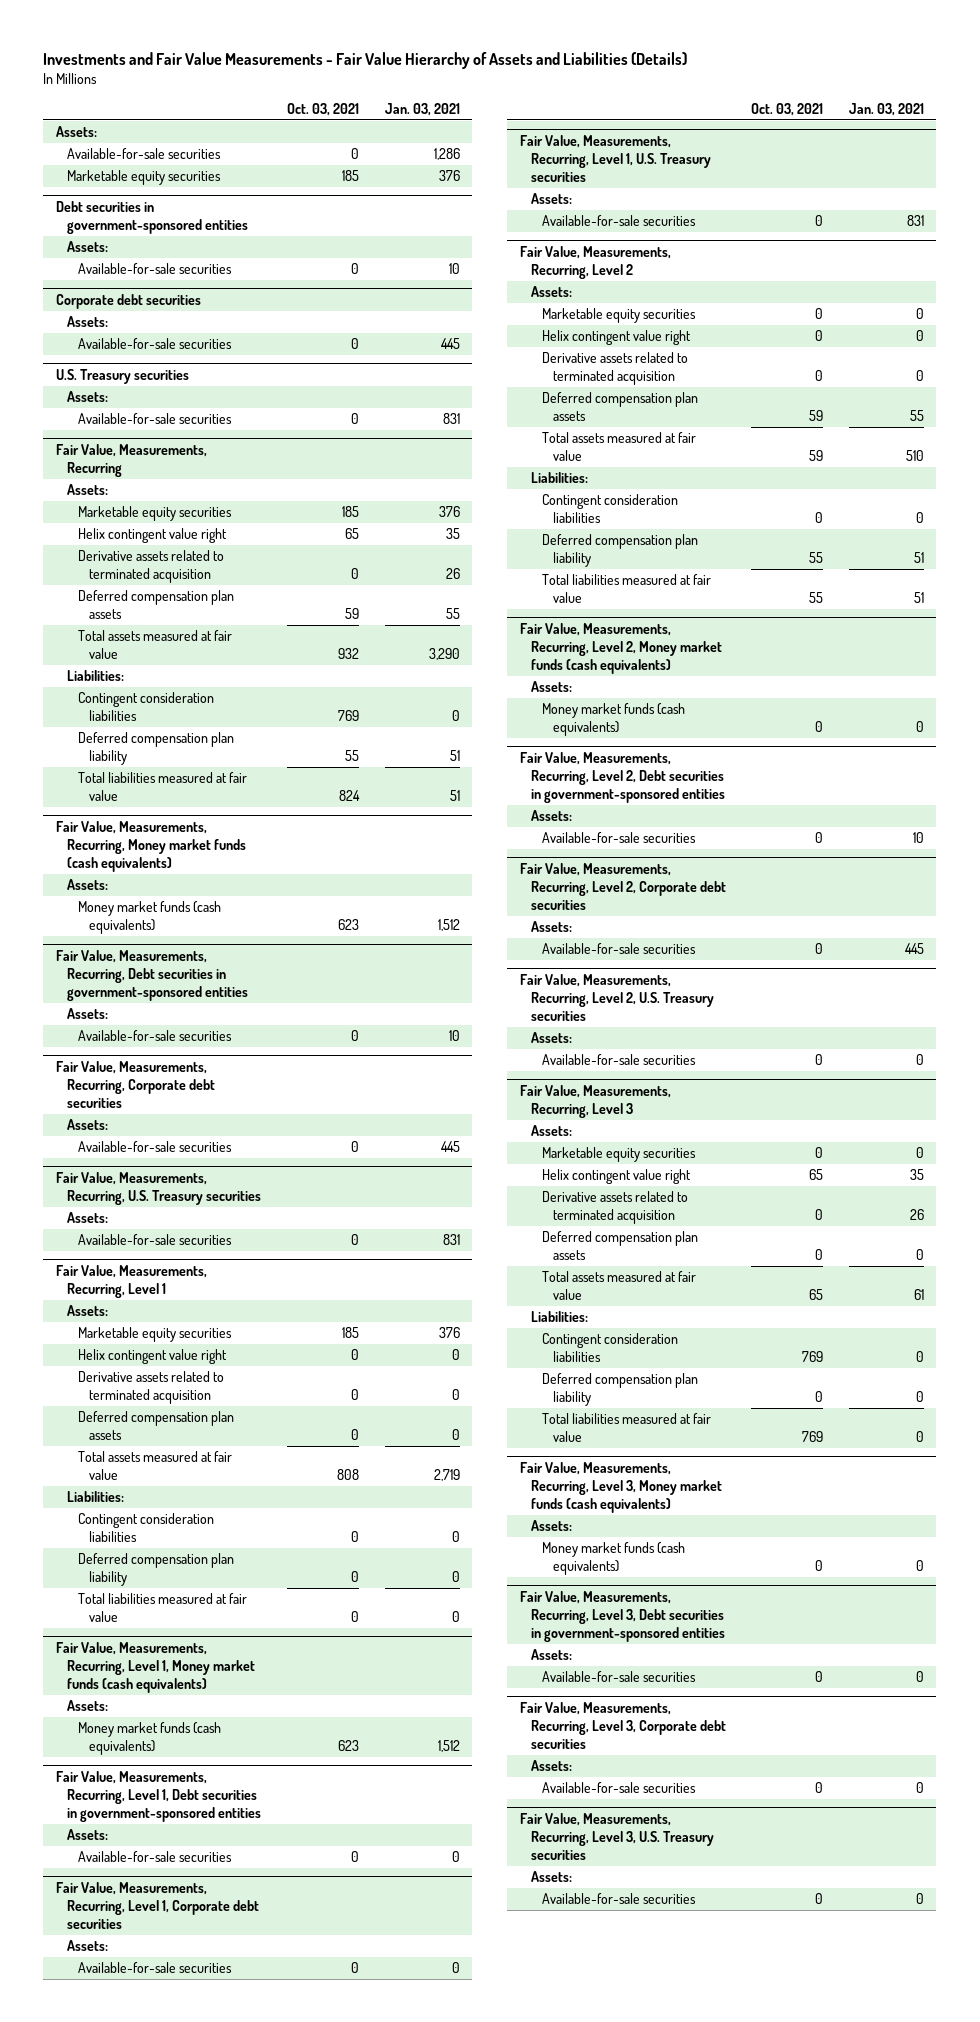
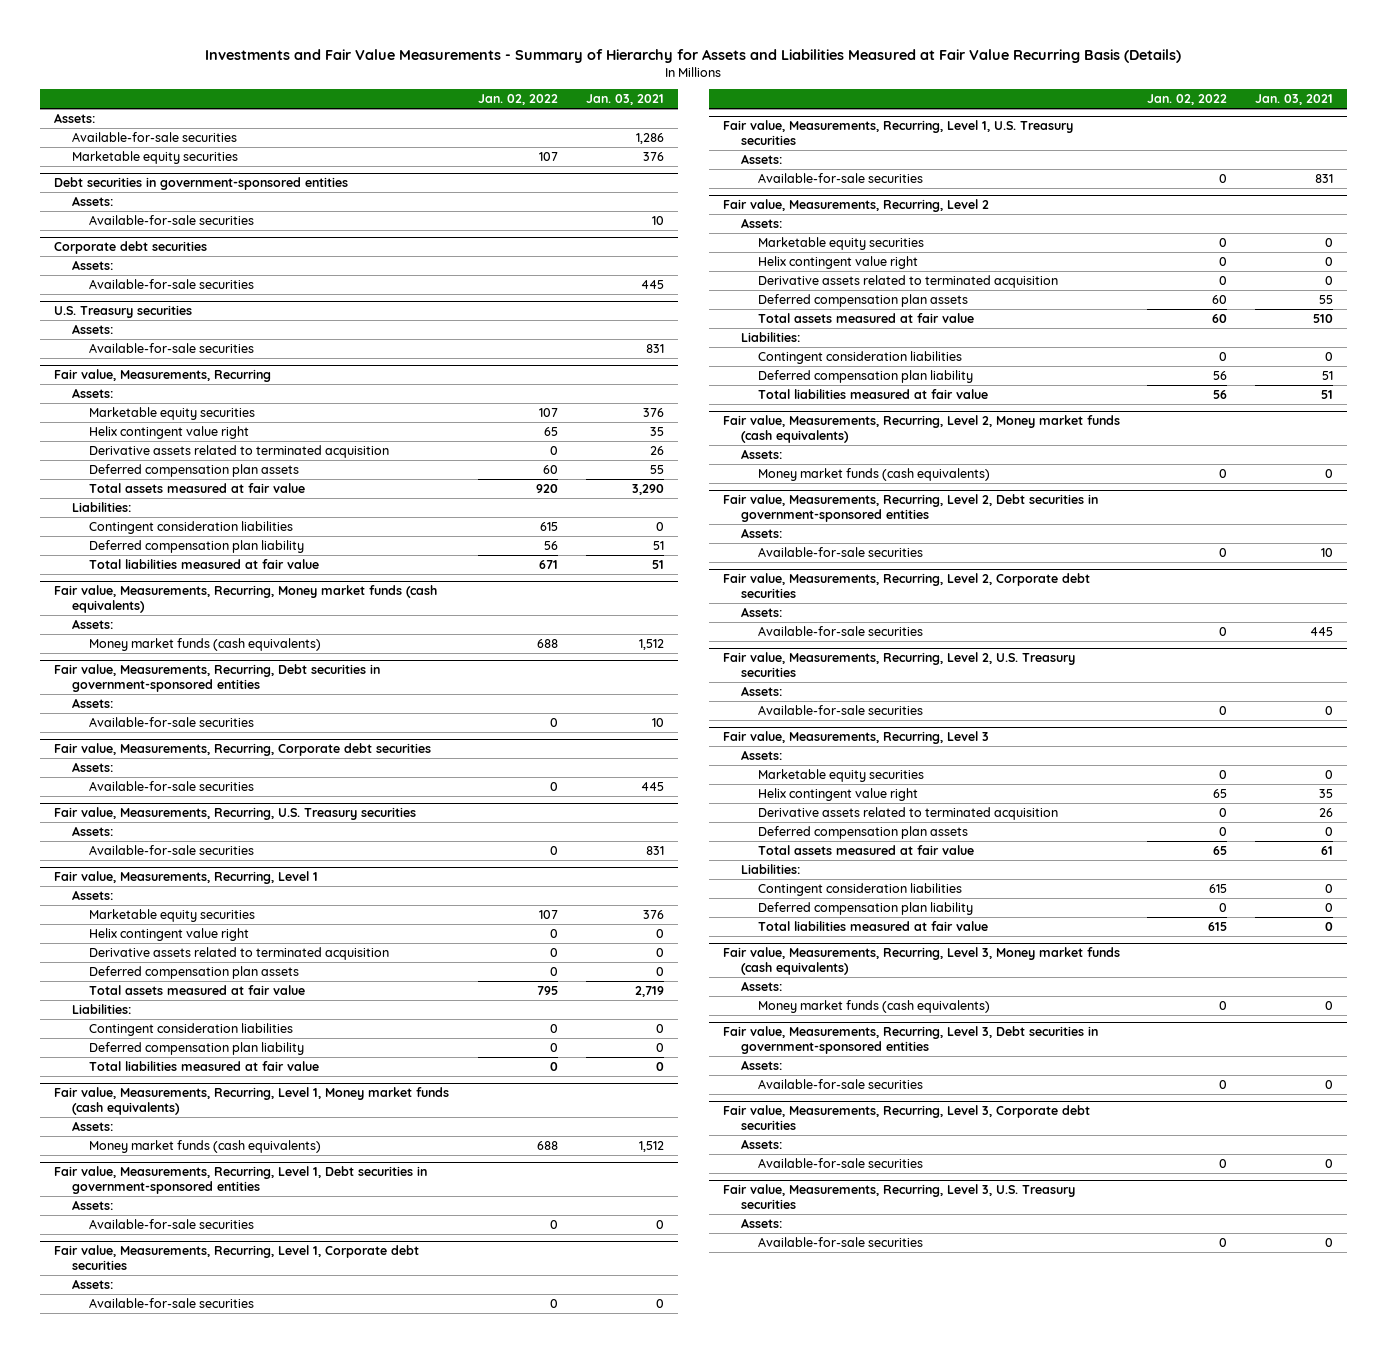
[43,51,688,69] Investments and Fair Value Measurements - Fair Value Hierarchy of Assets and Liabilities (Details) -> [205,48,1182,63] Investments and Fair Value Measurements - Summary of Hierarchy for Assets and Liabilities Measured at Fair Value Recurring Basis (Details)
[287,102,360,116] Oct. 03, 2021 -> none
none -> [478,94,559,106] Jan. 02, 2022
[55,444,207,477] Fair Value, Measurements, Recurring -> [53,369,271,383] Fair value, Measurements, Recurring
[55,821,247,872] Fair Value, Measurements, Recurring, Money market funds (cash equivalents) -> [53,585,437,614] Fair value, Measurements, Recurring, Money market funds (cash equivalents)
[55,950,249,1001] Fair Value, Measurements, Recurring, Debt securities in government-sponsored entities -> [53,664,380,693] Fair value, Measurements, Recurring, Debt securities in government-sponsored entities
[55,1061,216,1108] Fair Value, Measurements, Recurring, Corporate debt securities -> [53,743,431,757] Fair value, Measurements, Recurring, Corporate debt securities
[55,1172,262,1205] Fair Value, Measurements, Recurring, U.S. Treasury securities -> [53,807,416,821] Fair value, Measurements, Recurring, U.S. Treasury securities
[55,1265,207,1298] Fair Value, Measurements, Recurring, Level 1 -> [53,871,318,885] Fair value, Measurements, Recurring, Level 1
[55,1642,256,1693] Fair Value, Measurements, Recurring, Level 1, Money market funds (cash equivalents) -> [53,1087,449,1116] Fair value, Measurements, Recurring, Level 1, Money market funds (cash equivalents)
[55,1771,262,1822] Fair Value, Measurements, Recurring, Level 1, Debt securities in government-sponsored entities -> [53,1166,427,1195] Fair value, Measurements, Recurring, Level 1, Debt securities in government-sponsored entities
[55,1882,260,1929] Fair Value, Measurements, Recurring, Level 1, Corporate debt securities -> [53,1245,419,1271] Fair value, Measurements, Recurring, Level 1, Corporate debt securities
[519,135,711,182] Fair Value, Measurements, Recurring, Level 1, U.S. Treasury securities -> [722,120,1073,146] Fair value, Measurements, Recurring, Level 1, U.S. Treasury securities
[519,246,671,279] Fair Value, Measurements, Recurring, Level 2 -> [722,199,989,213] Fair value, Measurements, Recurring, Level 2
[519,623,722,674] Fair Value, Measurements, Recurring, Level 2, Money market funds (cash equivalents) -> [722,415,1120,444] Fair value, Measurements, Recurring, Level 2, Money market funds (cash equivalents)
[519,752,725,803] Fair Value, Measurements, Recurring, Level 2, Debt securities in government-sponsored entities -> [722,494,1098,523] Fair value, Measurements, Recurring, Level 2, Debt securities in government-sponsored entities
[519,863,726,910] Fair Value, Measurements, Recurring, Level 2, Corporate debt securities -> [722,573,1090,599] Fair value, Measurements, Recurring, Level 2, Corporate debt securities
[519,974,714,1021] Fair Value, Measurements, Recurring, Level 2, U.S. Treasury securities -> [722,652,1075,678] Fair value, Measurements, Recurring, Level 2, U.S. Treasury securities
[519,1085,671,1118] Fair Value, Measurements, Recurring, Level 3 -> [722,731,989,745] Fair value, Measurements, Recurring, Level 3
[519,1462,722,1513] Fair Value, Measurements, Recurring, Level 3, Money market funds (cash equivalents) -> [722,947,1120,976] Fair value, Measurements, Recurring, Level 3, Money market funds (cash equivalents)
[519,1591,725,1642] Fair Value, Measurements, Recurring, Level 3, Debt securities in government-sponsored entities -> [722,1026,1098,1055] Fair value, Measurements, Recurring, Level 3, Debt securities in government-sponsored entities
[519,1702,726,1749] Fair Value, Measurements, Recurring, Level 3, Corporate debt securities -> [722,1105,1090,1131] Fair value, Measurements, Recurring, Level 3, Corporate debt securities
[519,1813,714,1860] Fair Value, Measurements, Recurring, Level 3, U.S. Treasury securities -> [722,1184,1075,1210] Fair value, Measurements, Recurring, Level 3, U.S. Treasury securities

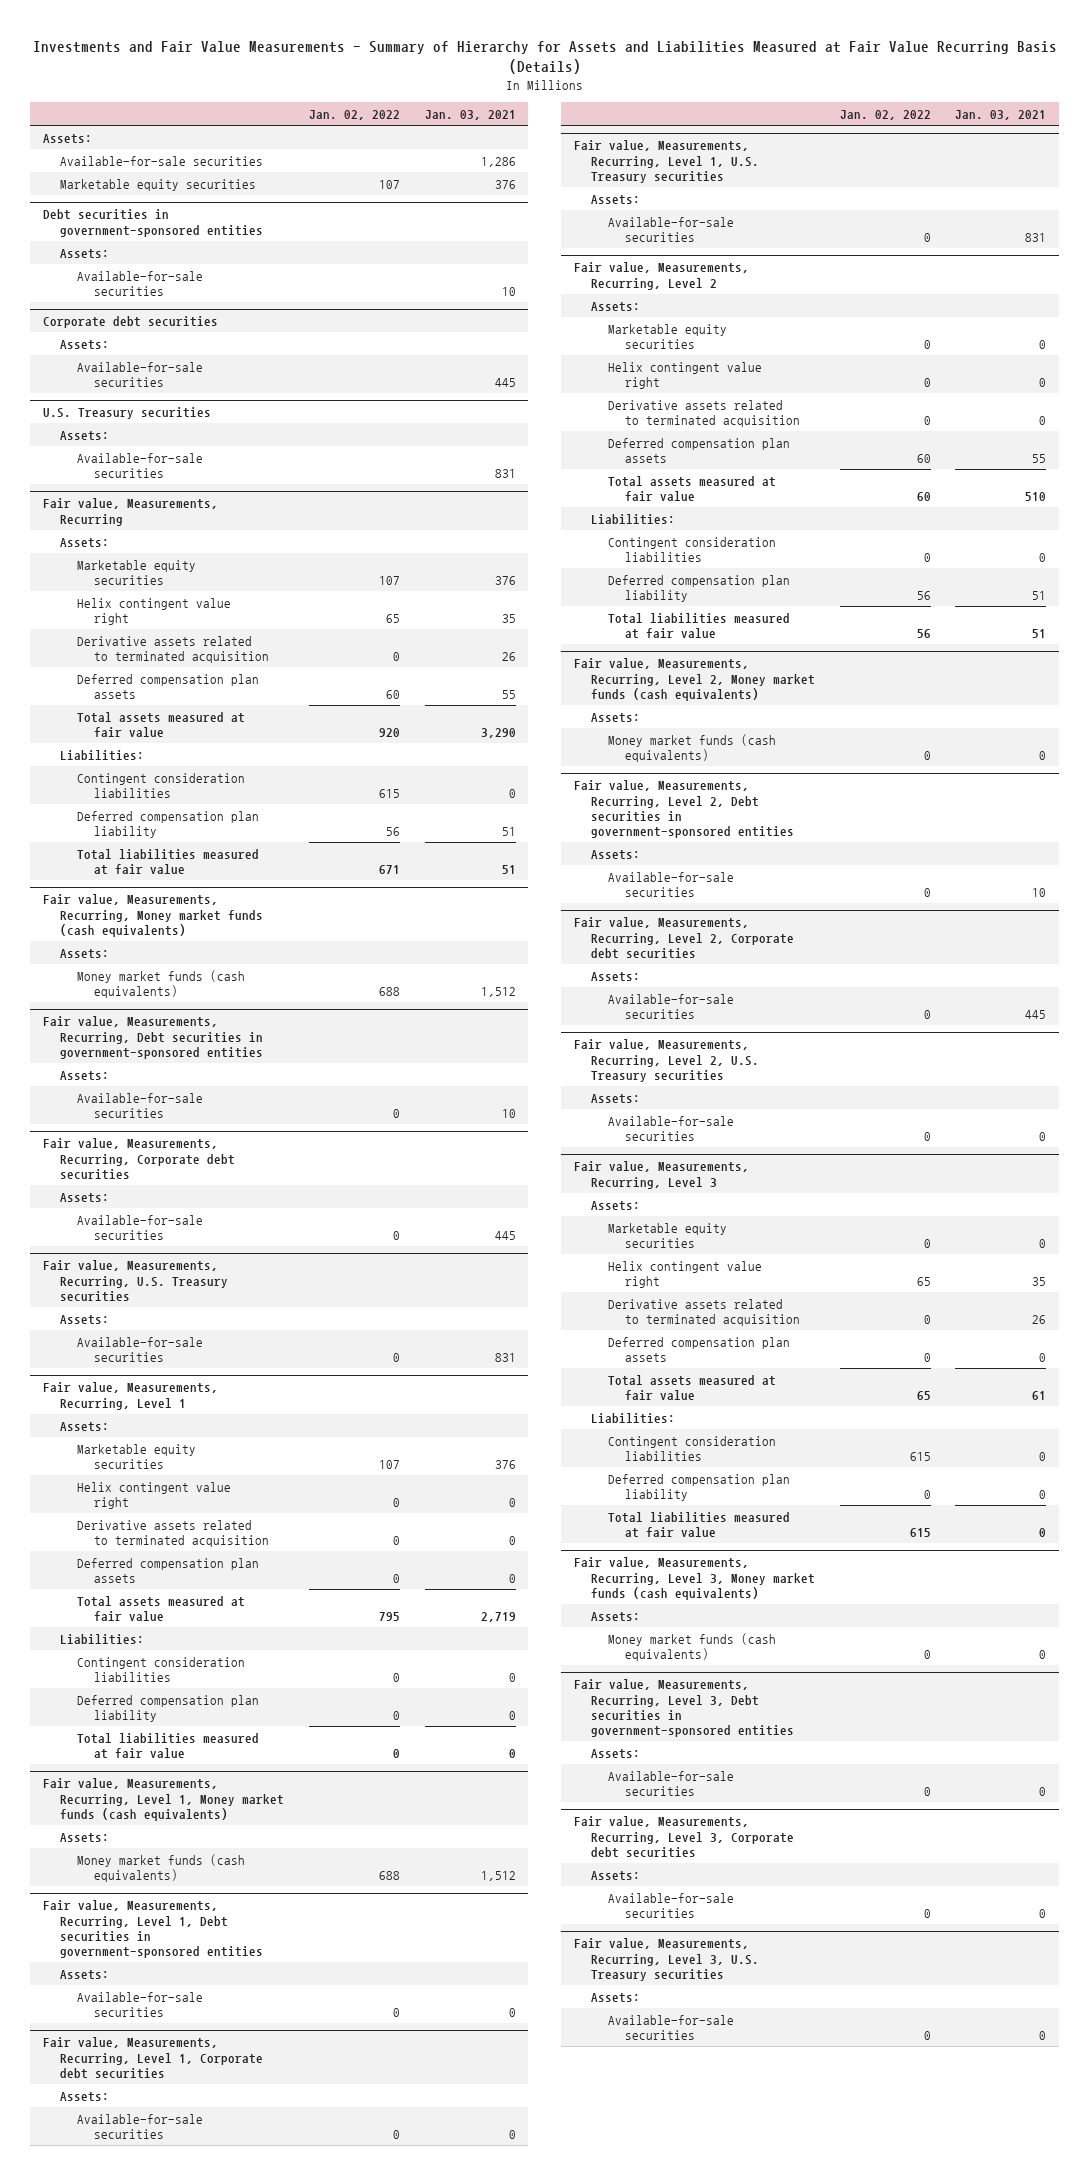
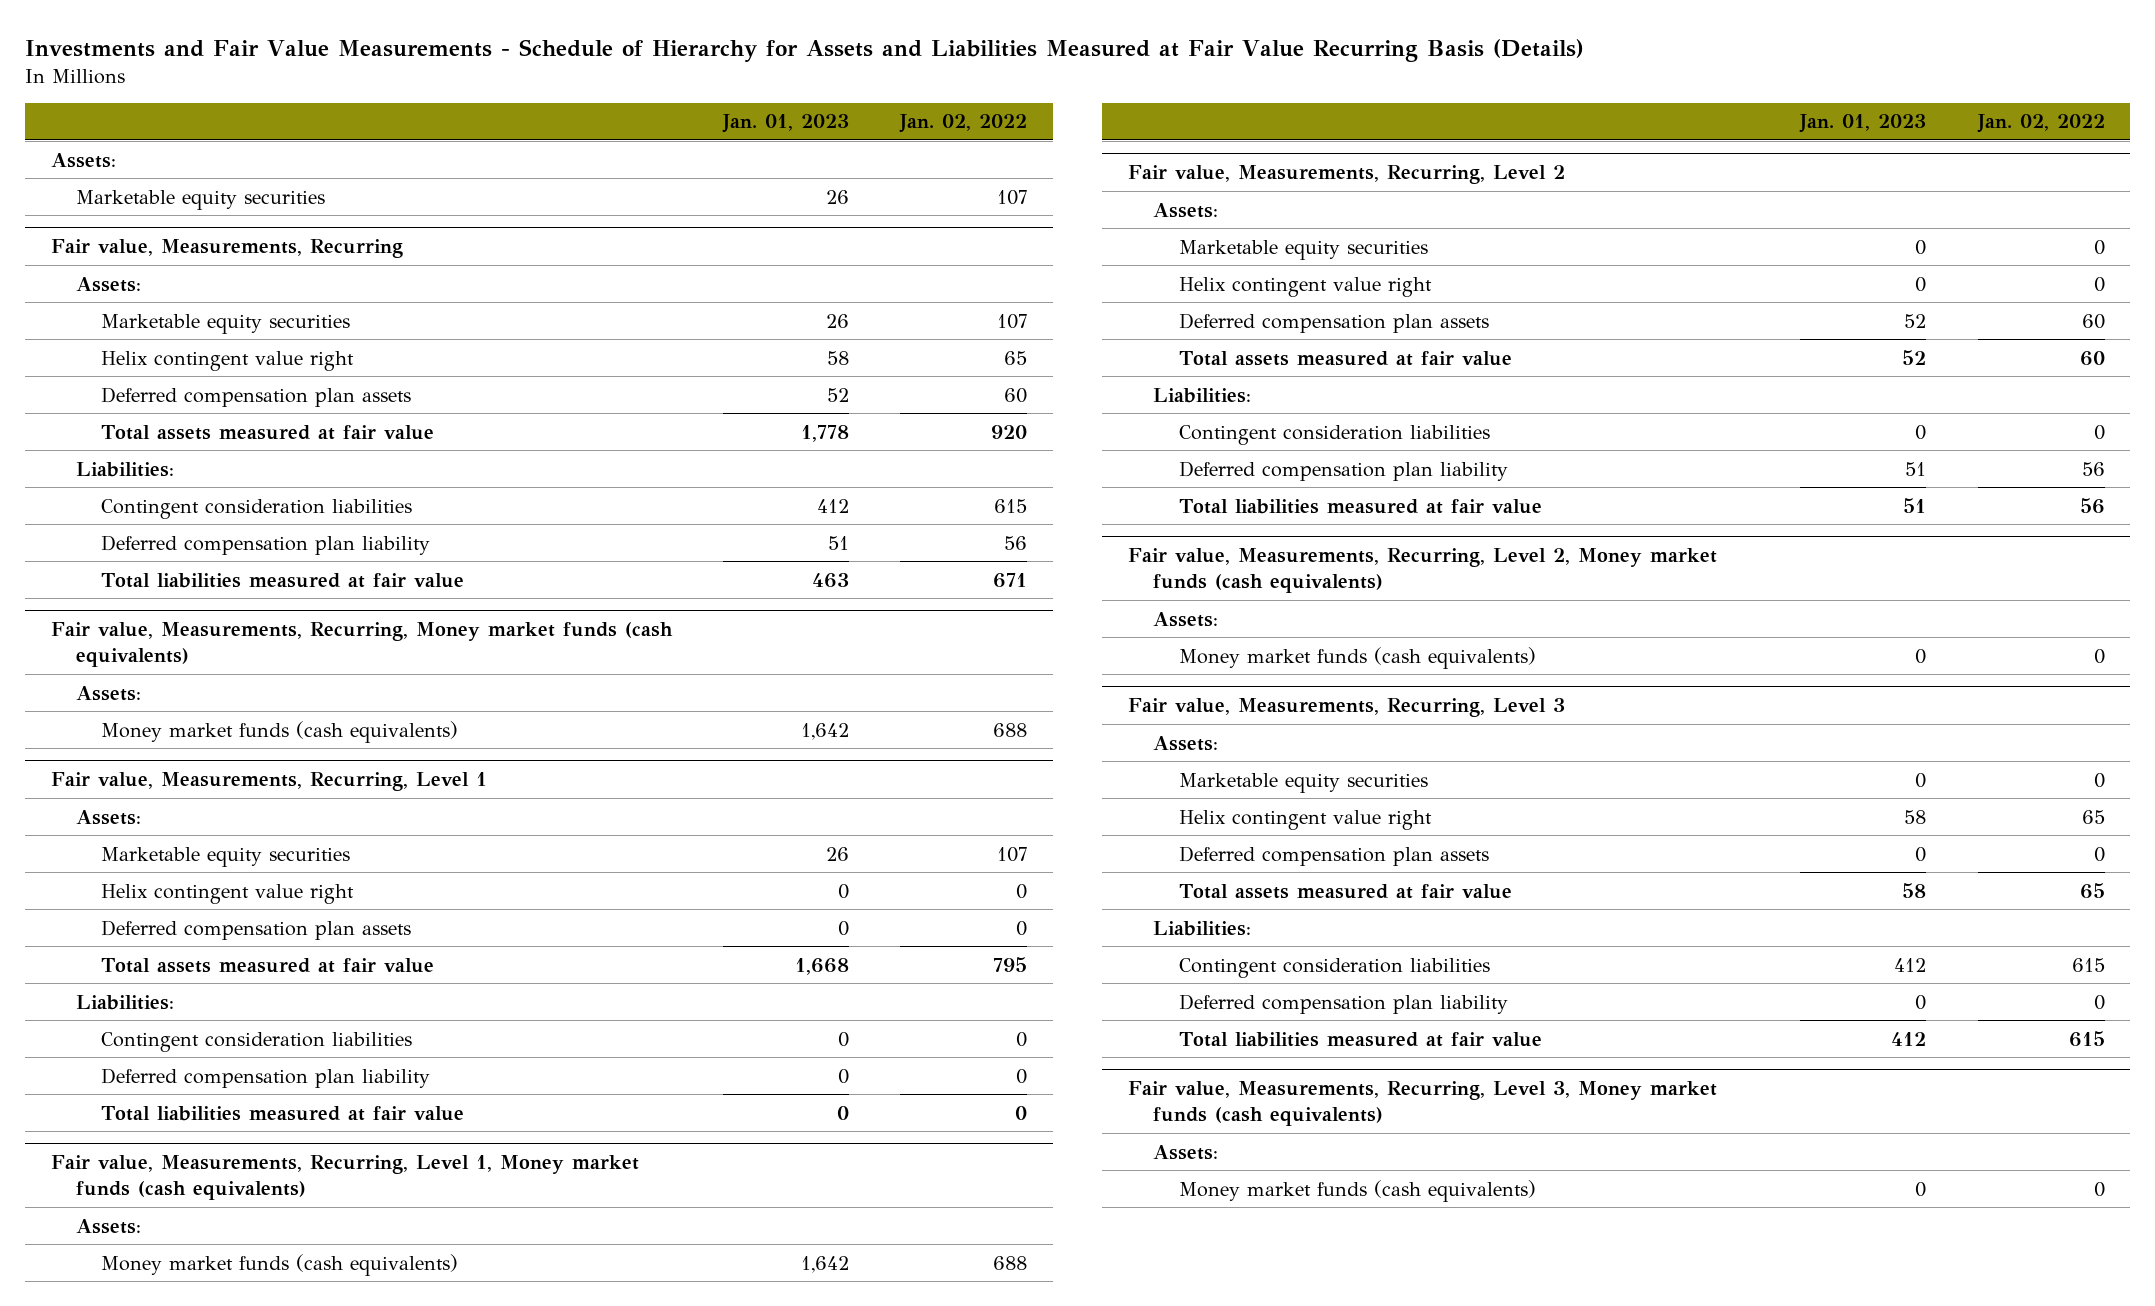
[32,40,1057,75] Investments and Fair Value Measurements - Summary of Hierarchy for Assets and Liabilities Measured at Fair Value Recurring Basis (Details) -> [25,38,1585,62] Investments and Fair Value Measurements - Schedule of Hierarchy for Assets and Liabilities Measured at Fair Value Recurring Basis (Details)
[424,110,516,121] Jan. 03, 2021 -> none
none -> [721,114,849,134] Jan. 01, 2023
[60,155,264,166] Available-for-sale securities -> none
[42,209,264,237] Debt securities in government-sponsored entities -> none
[60,248,110,259] Assets: -> none
[77,270,204,296] Available-for-sale securities -> none
[42,316,218,329] Corporate debt securities -> none
[60,339,110,350] Assets: -> none
[77,361,204,387] Available-for-sale securities -> none
[42,407,211,420] U.S. Treasury securities -> none
[60,430,110,441] Assets: -> none
[77,452,204,478] Available-for-sale securities -> none
[77,635,270,663] Derivative assets related to terminated acquisition -> none
[42,1016,264,1059] Fair value, Measurements, Recurring, Debt securities in government-sponsored entities -> none
[60,1070,110,1081] Assets: -> none
[77,1092,204,1118] Available-for-sale securities -> none
[42,1138,236,1180] Fair value, Measurements, Recurring, Corporate debt securities -> none
[60,1192,110,1203] Assets: -> none
[77,1214,204,1240] Available-for-sale securities -> none
[42,1260,229,1302] Fair value, Measurements, Recurring, U.S. Treasury securities -> none
[60,1314,110,1325] Assets: -> none
[77,1336,204,1362] Available-for-sale securities -> none
[77,1519,270,1547] Derivative assets related to terminated acquisition -> none
[42,1900,264,1959] Fair value, Measurements, Recurring, Level 1, Debt securities in government-sponsored entities -> none
[60,1969,110,1980] Assets: -> none
[77,1991,204,2017] Available-for-sale securities -> none
[42,2037,264,2079] Fair value, Measurements, Recurring, Level 1, Corporate debt securities -> none
[60,2091,110,2102] Assets: -> none
[77,2113,204,2139] Available-for-sale securities -> none
[573,140,759,183] Fair value, Measurements, Recurring, Level 1, U.S. Treasury securities -> none
[590,194,640,205] Assets: -> none
[607,216,734,242] Available-for-sale securities -> none
[607,399,801,427] Derivative assets related to terminated acquisition -> none
[573,780,794,839] Fair value, Measurements, Recurring, Level 2, Debt securities in government-sponsored entities -> none
[590,849,640,860] Assets: -> none
[607,871,734,897] Available-for-sale securities -> none
[573,917,794,959] Fair value, Measurements, Recurring, Level 2, Corporate debt securities -> none
[590,971,640,982] Assets: -> none
[607,993,734,1019] Available-for-sale securities -> none
[573,1039,759,1082] Fair value, Measurements, Recurring, Level 2, U.S. Treasury securities -> none
[590,1093,640,1104] Assets: -> none
[607,1115,734,1141] Available-for-sale securities -> none
[607,1298,801,1326] Derivative assets related to terminated acquisition -> none
[573,1679,794,1738] Fair value, Measurements, Recurring, Level 3, Debt securities in government-sponsored entities -> none
[590,1748,640,1759] Assets: -> none
[607,1770,734,1796] Available-for-sale securities -> none
[573,1816,794,1858] Fair value, Measurements, Recurring, Level 3, Corporate debt securities -> none
[590,1870,640,1881] Assets: -> none
[607,1892,734,1918] Available-for-sale securities -> none
[573,1938,759,1981] Fair value, Measurements, Recurring, Level 3, U.S. Treasury securities -> none
[590,1992,640,2003] Assets: -> none
[607,2014,734,2040] Available-for-sale securities -> none

